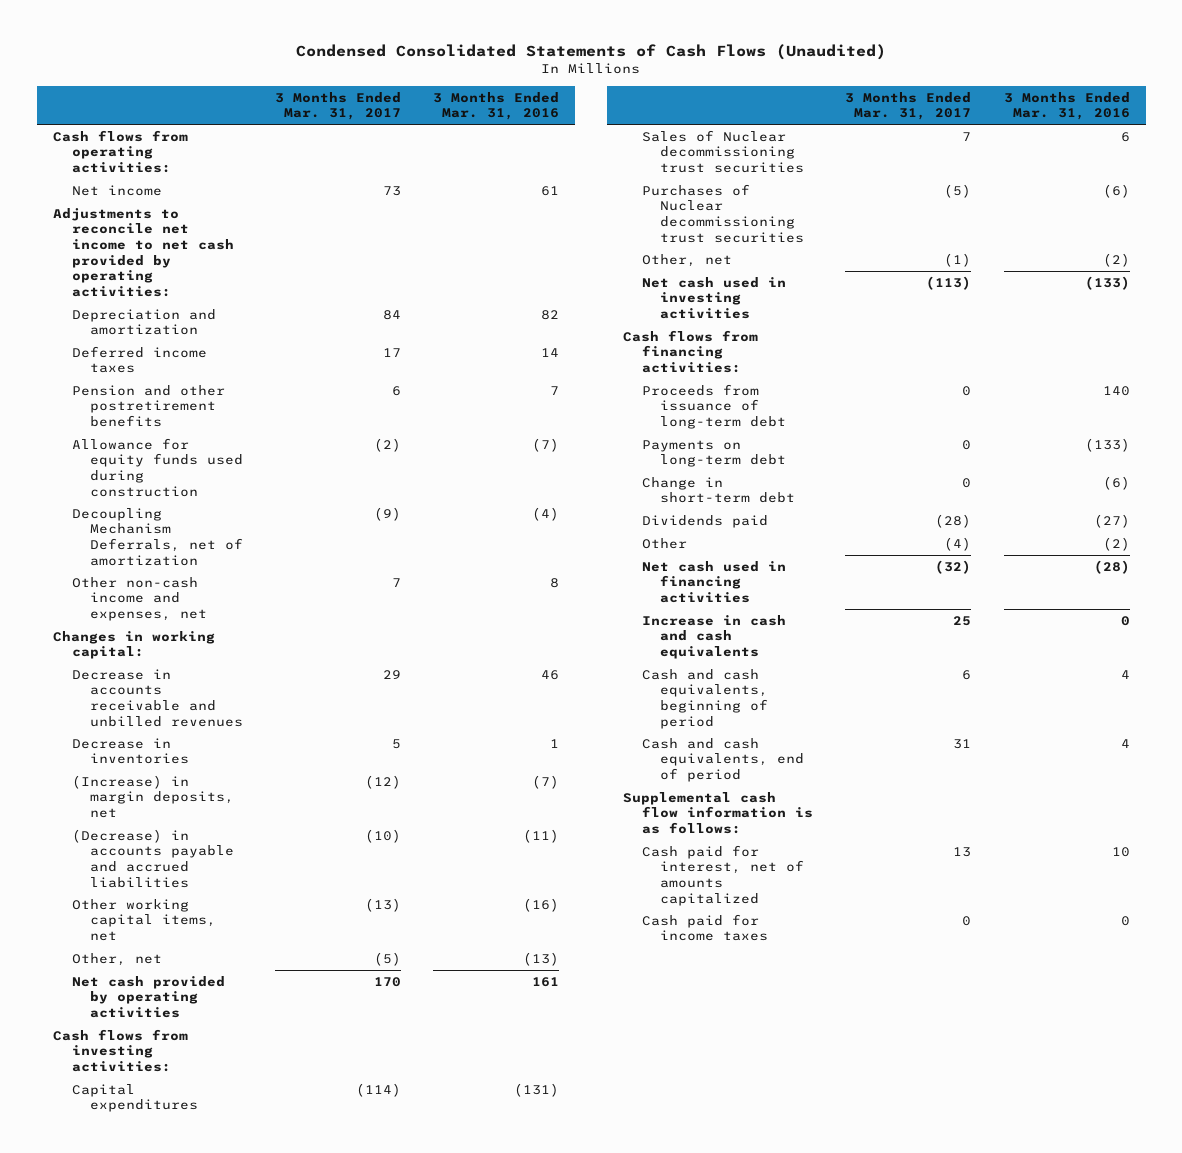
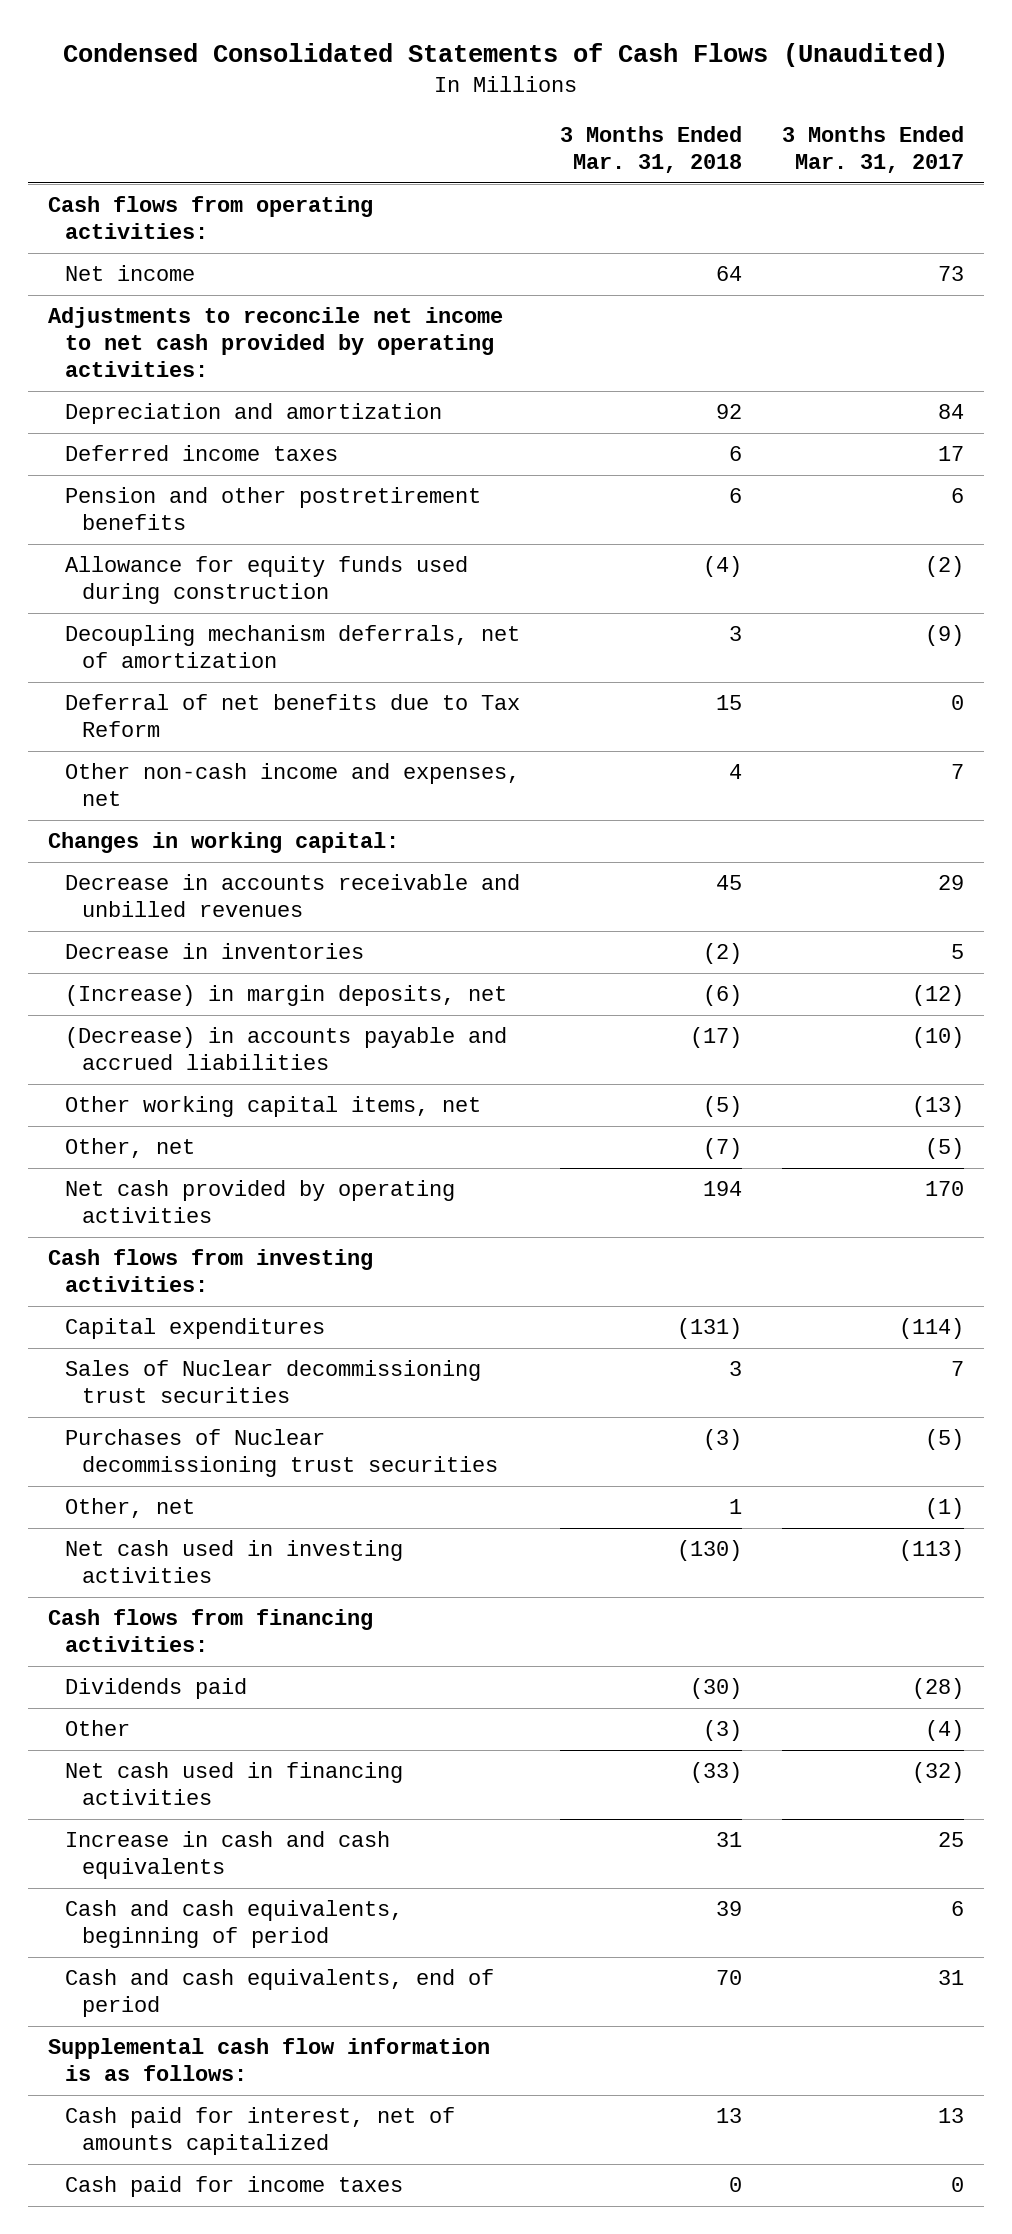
[433,91,560,121] 3 Months Ended Mar. 31, 2016 -> none
none -> [560,126,743,174] 3 Months Ended Mar. 31, 2018
[71,507,244,566] Decoupling Mechanism Deferrals, net of amortization -> [65,625,521,669] Decoupling mechanism deferrals, net of amortization
none -> [65,694,521,738] Deferral of net benefits due to Tax Reform
[641,383,787,429] Proceeds from issuance of long-term debt -> none
[641,439,787,468] Payments on long-term debt -> none
[641,476,796,504] Change in short-term debt -> none

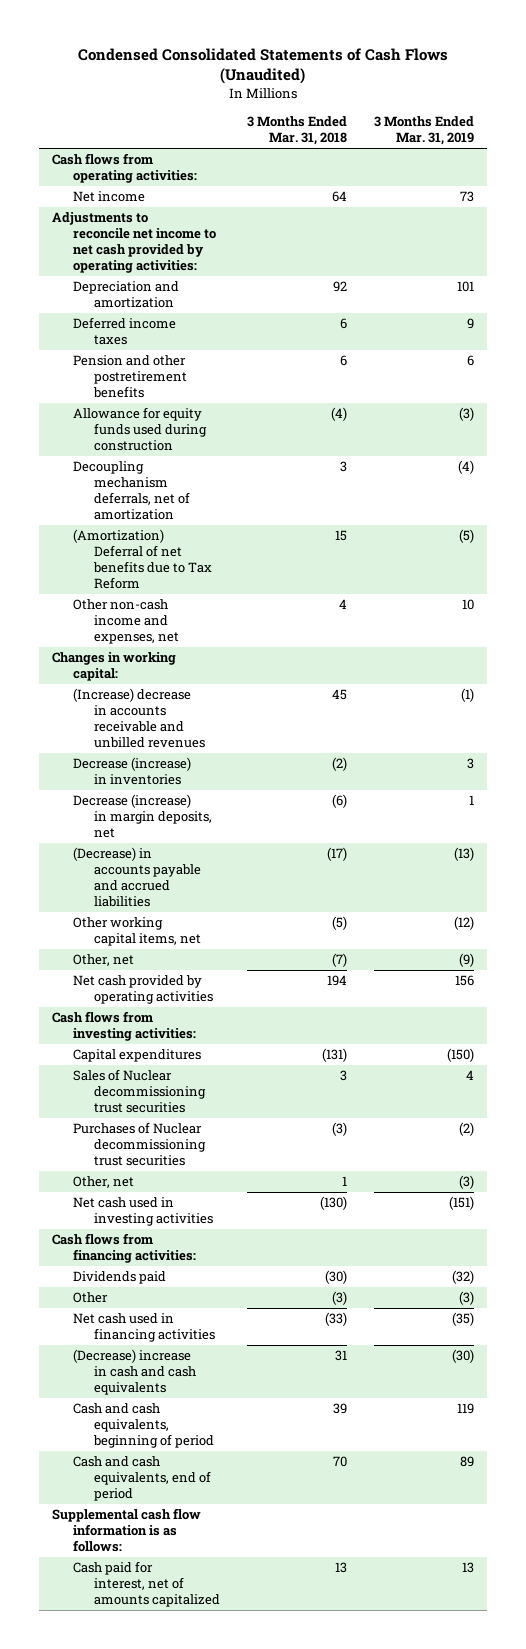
[782,126,965,174] 3 Months Ended Mar. 31, 2017 -> none
none -> [373,116,474,146] 3 Months Ended Mar. 31, 2019
[65,694,521,738] Deferral of net benefits due to Tax Reform -> [73,529,213,590] (Amortization) Deferral of net benefits due to Tax Reform
[65,874,521,918] Decrease in accounts receivable and unbilled revenues -> [73,688,206,749] (Increase) decrease in accounts receivable and unbilled revenues
[65,943,365,960] Decrease in inventories -> [73,757,192,786] Decrease (increase) in inventories
[65,985,508,1007] (Increase) in margin deposits, net -> [73,794,213,839] Decrease (increase) in margin deposits, net
[65,1831,391,1880] Increase in cash and cash equivalents -> [73,1349,197,1396] (Decrease) increase in cash and cash equivalents
[65,2176,404,2198] Cash paid for income taxes -> none

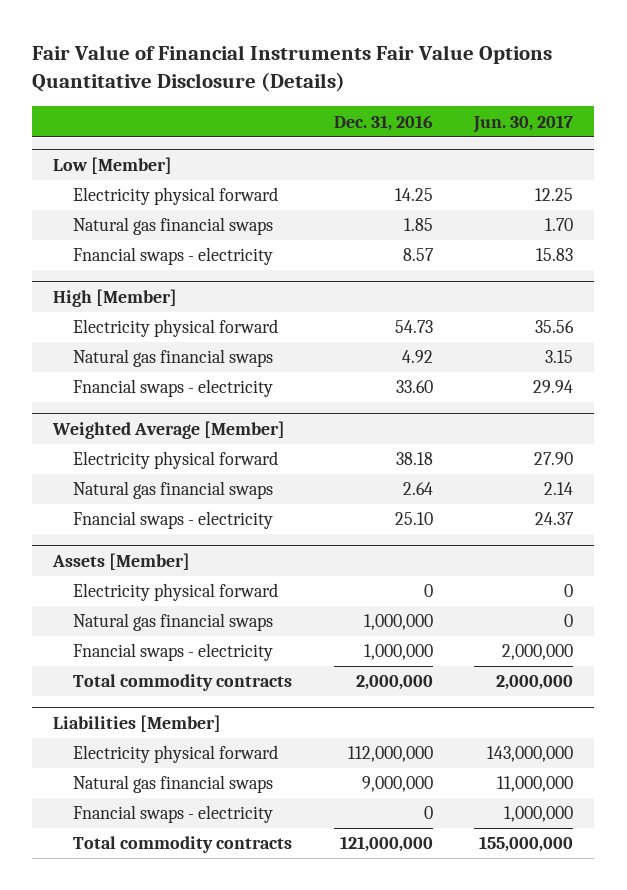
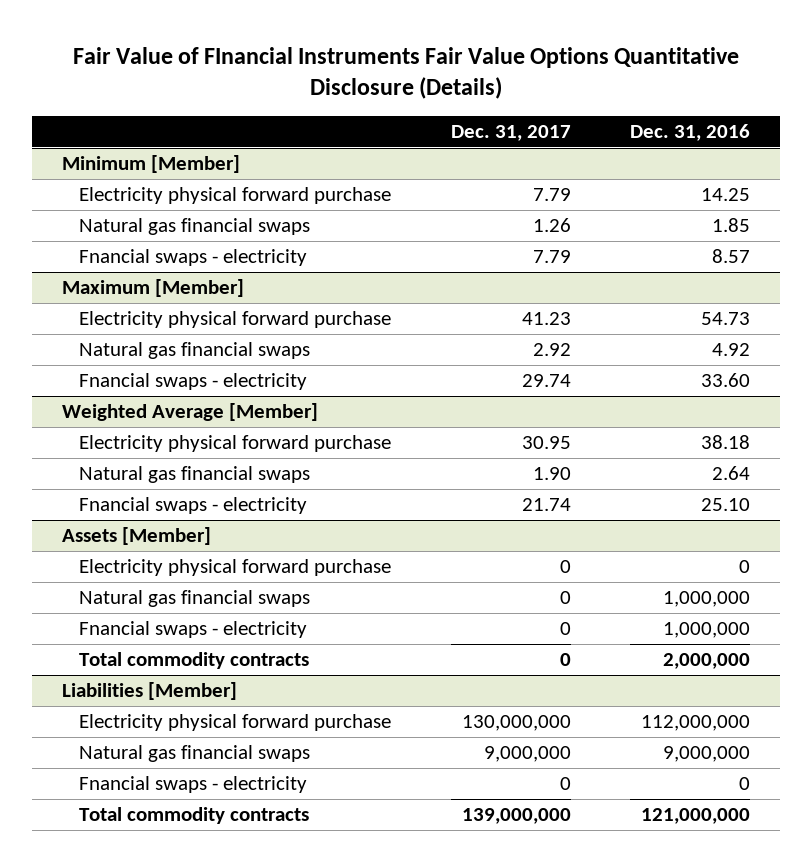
[32,45,553,93] Fair Value of Financial Instruments Fair Value Options Quantitative Disclosure (Details) -> [73,46,740,100] Fair Value of FInancial Instruments Fair Value Options Quantitative Disclosure (Details)
[473,114,574,133] Jun. 30, 2017 -> none
none -> [450,125,571,142] Dec. 31, 2017
[53,156,173,174] Low [Member] -> [61,155,240,174] Minimum [Member]
[73,187,279,206] Electricity physical forward -> [78,187,391,205] Electricity physical forward purchase
[53,288,178,307] High [Member] -> [61,279,244,298] Maximum [Member]
[73,319,279,338] Electricity physical forward -> [78,311,391,329] Electricity physical forward purchase
[73,451,279,470] Electricity physical forward -> [78,435,391,453] Electricity physical forward purchase
[73,583,279,602] Electricity physical forward -> [78,559,391,577] Electricity physical forward purchase
[73,745,279,764] Electricity physical forward -> [78,714,391,732] Electricity physical forward purchase

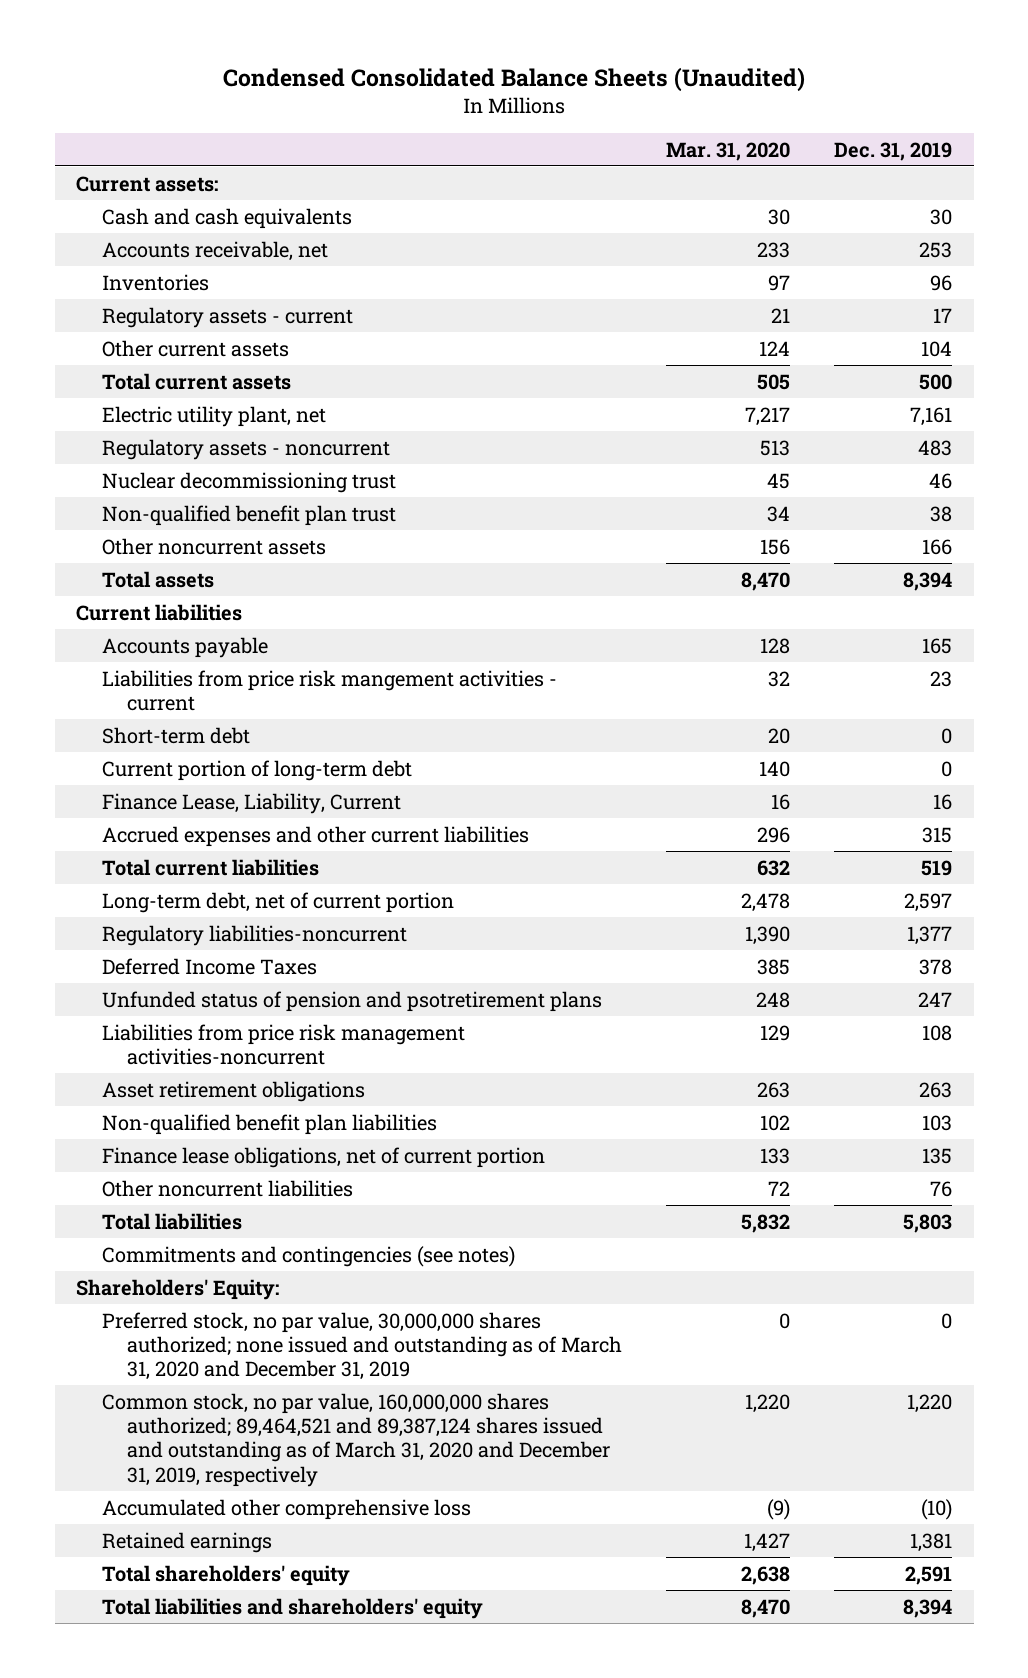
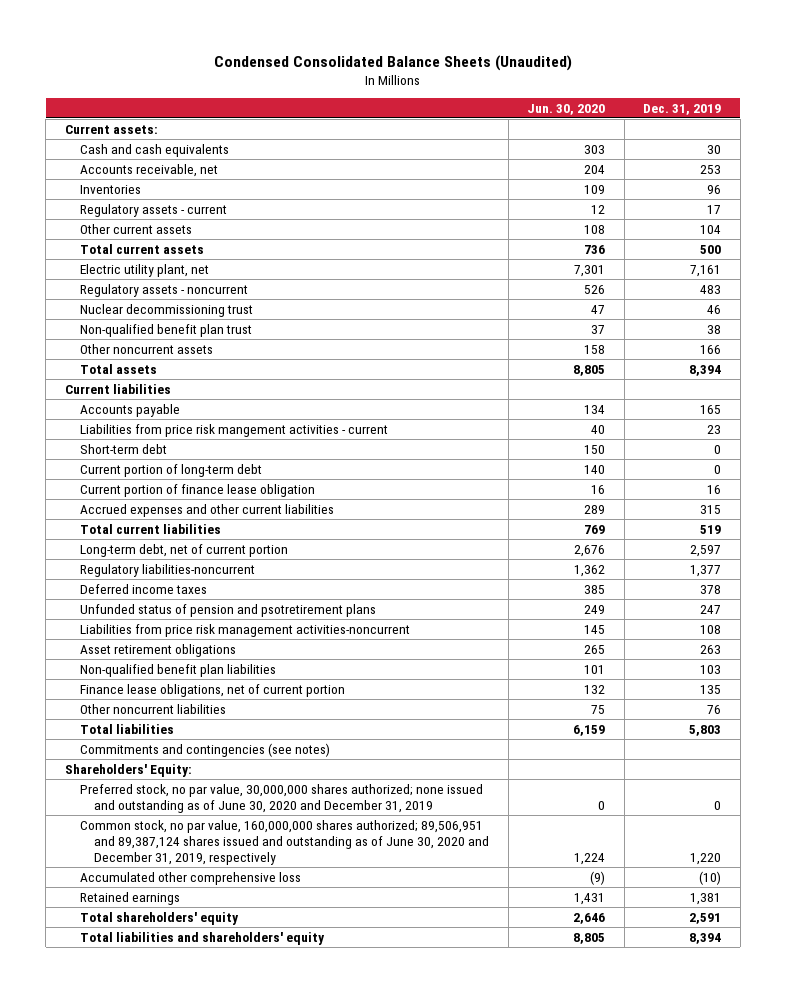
[665,141,790,161] Mar. 31, 2020 -> none
none -> [527,103,606,115] Jun. 30, 2020
[101,792,401,814] Finance Lease, Liability, Current -> [79,483,315,497] Current portion of finance lease obligation
[101,957,317,975] Deferred Income Taxes -> [79,583,207,594] Deferred income taxes
[101,1311,622,1381] Preferred stock, no par value, 30,000,000 shares authorized; none issued and outstanding as of March 31, 2020 and December 31, 2019 -> [79,783,483,813] Preferred stock, no par value, 30,000,000 shares authorized; none issued and outstanding as of June 30, 2020 and December 31, 2019
[101,1392,610,1487] Common stock, no par value, 160,000,000 shares authorized; 89,464,521 and 89,387,124 shares issued and outstanding as of March 31, 2020 and December 31, 2019, respectively -> [79,819,490,865] Common stock, no par value, 160,000,000 shares authorized; 89,506,951 and 89,387,124 shares issued and outstanding as of June 30, 2020 and December 31, 2019, respectively

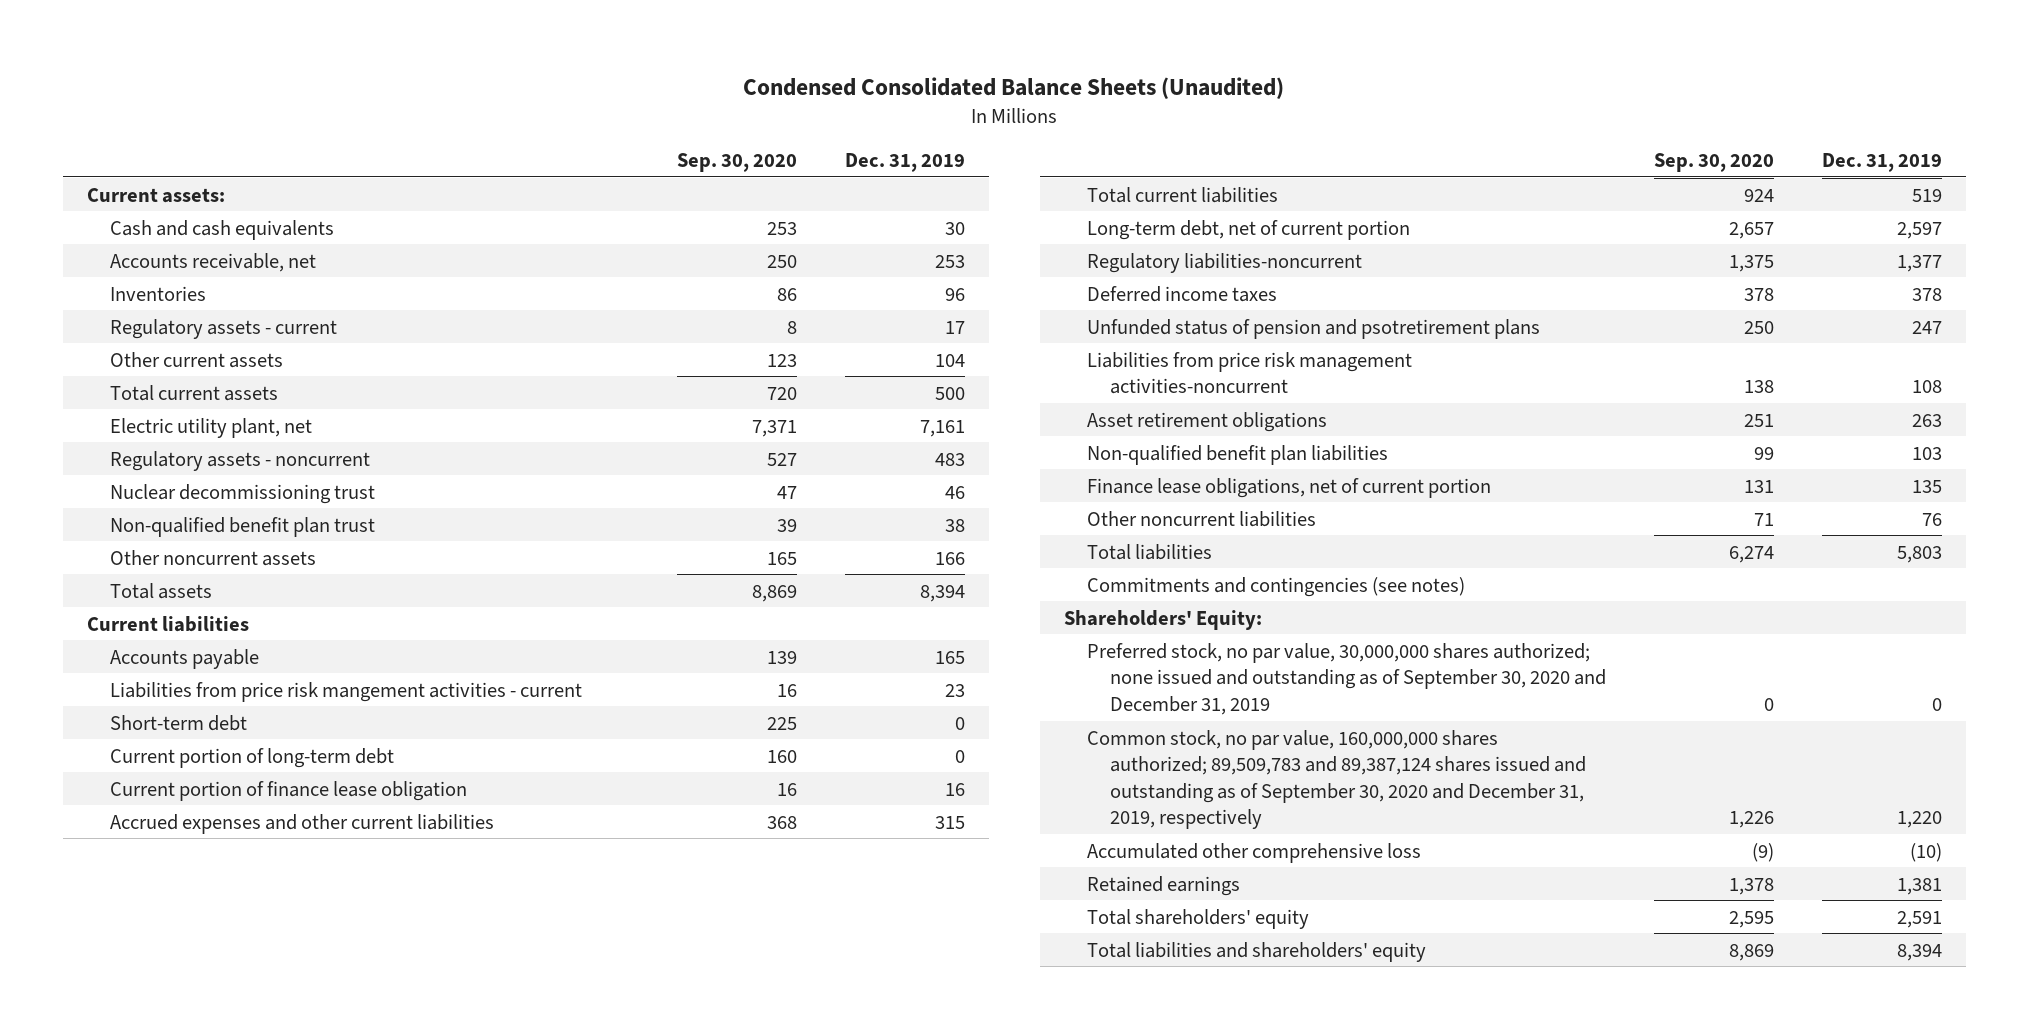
[527,103,606,115] Jun. 30, 2020 -> none
none -> [677,152,798,172] Sep. 30, 2020
[79,783,483,813] Preferred stock, no par value, 30,000,000 shares authorized; none issued and outstanding as of June 30, 2020 and December 31, 2019 -> [1087,642,1607,715] Preferred stock, no par value, 30,000,000 shares authorized; none issued and outstanding as of September 30, 2020 and December 31, 2019
[79,819,490,865] Common stock, no par value, 160,000,000 shares authorized; 89,506,951 and 89,387,124 shares issued and outstanding as of June 30, 2020 and December 31, 2019, respectively -> [1087,729,1587,830] Common stock, no par value, 160,000,000 shares authorized; 89,509,783 and 89,387,124 shares issued and outstanding as of September 30, 2020 and December 31, 2019, respectively

